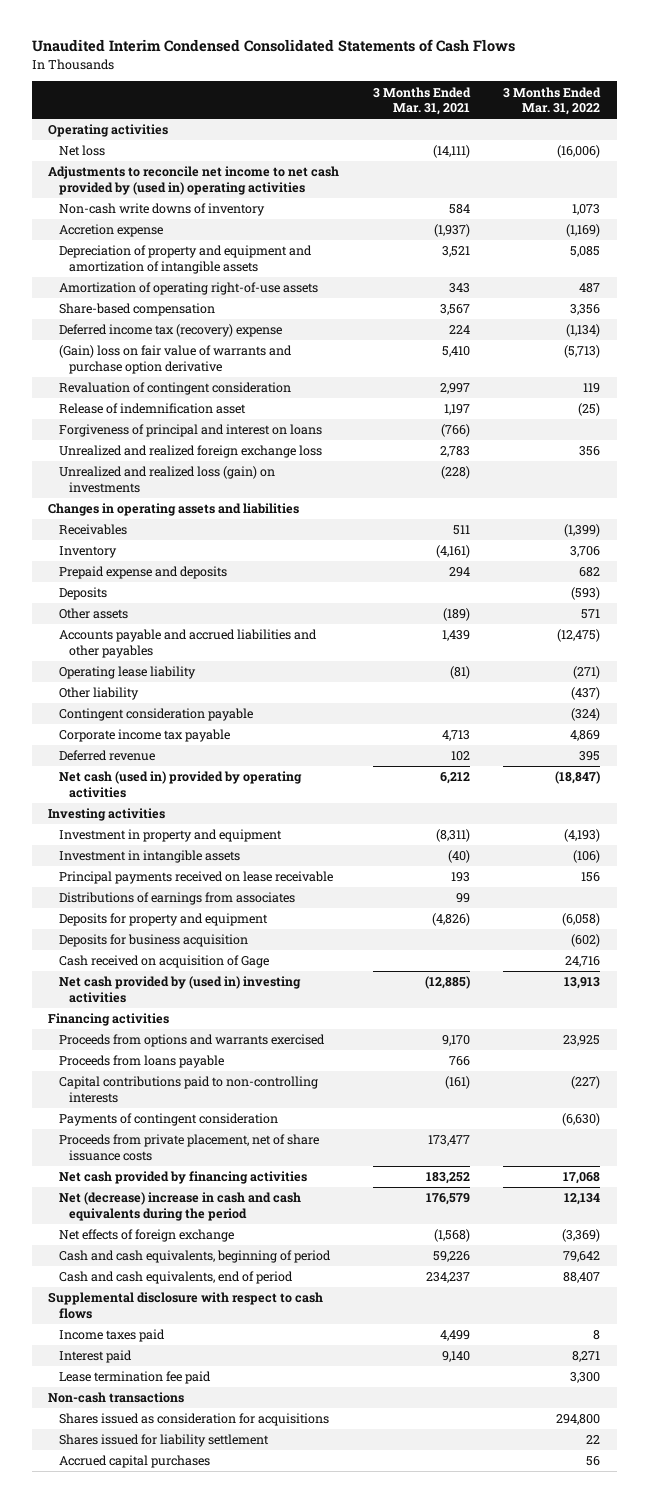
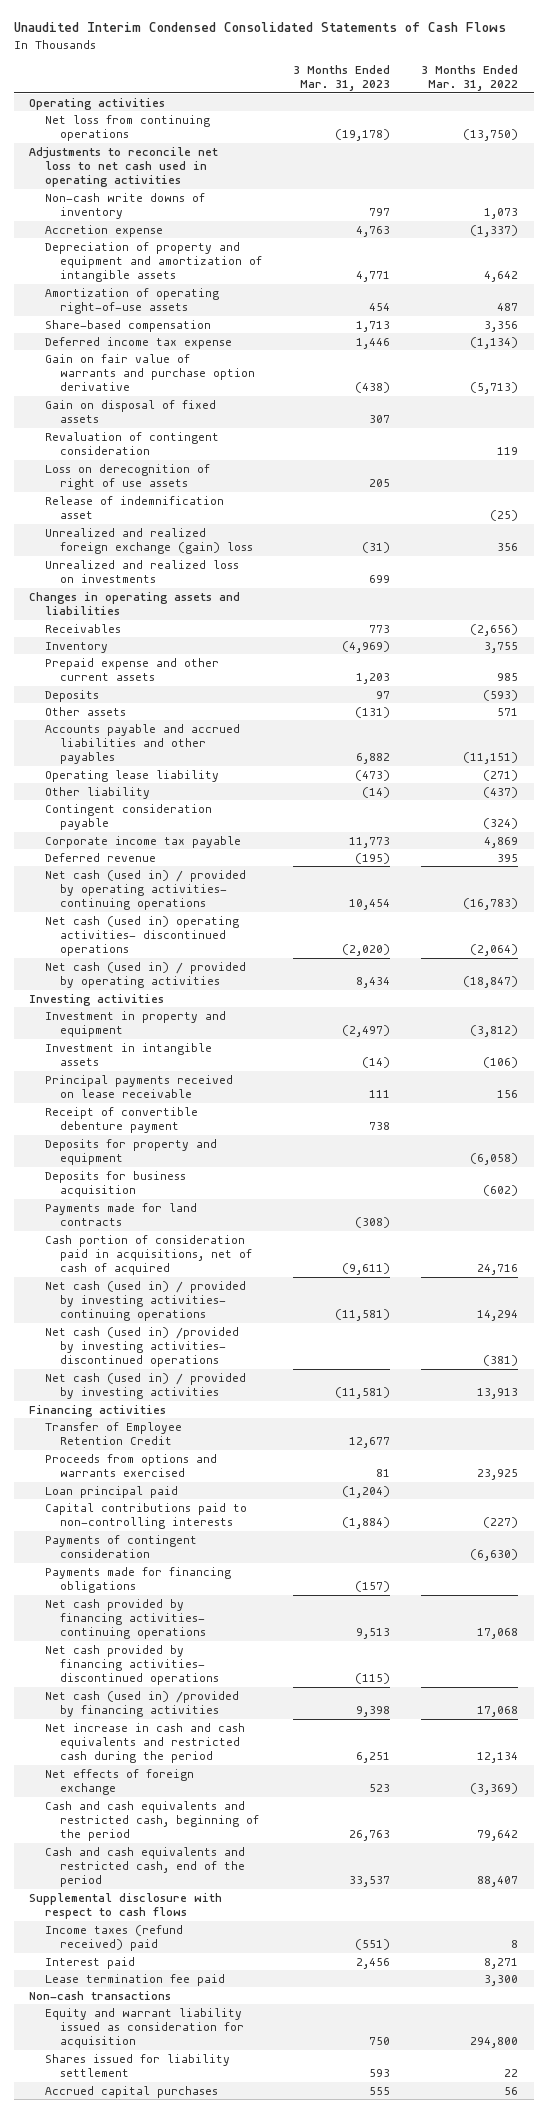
[372,86,471,116] 3 Months Ended Mar. 31, 2021 -> none
none -> [293,64,391,92] 3 Months Ended Mar. 31, 2023
[58,145,105,157] Net loss -> none
none -> [44,114,210,142] Net loss from continuing operations
[48,166,340,195] Adjustments to reconcile net income to net cash provided by (used in) operating activities -> [29,146,219,188] Adjustments to reconcile net loss to net cash used in operating activities
[566,224,601,238] (1,169) -> [470,224,519,237] (1,337)
[570,246,601,258] 5,085 -> [484,271,519,283] 4,642
[58,324,282,338] Deferred income tax (recovery) expense -> [44,336,232,349] Deferred income tax expense
[58,345,292,374] (Gain) loss on fair value of warrants and purchase option derivative -> [44,353,256,392] Gain on fair value of warrants and purchase option derivative
none -> [44,399,216,424] Gain on disposal of fixed assets
none -> [44,463,210,491] Loss on derecognition of right of use assets
[58,424,322,438] Forgiveness of principal and interest on loans -> none
[58,445,322,459] Unrealized and realized foreign exchange loss -> [44,527,254,555] Unrealized and realized foreign exchange (gain) loss
[58,466,275,493] Unrealized and realized loss (gain) on investments -> [44,559,239,584] Unrealized and realized loss on investments
[58,566,227,580] Prepaid expense and deposits -> none
[564,524,601,538] (1,399) -> [470,623,519,636] (2,656)
[570,546,601,558] 3,706 -> [484,641,519,653] 3,755
none -> [44,657,219,682] Prepaid expense and other current assets
[557,629,601,643] (12,475) -> [463,752,519,765] (11,151)
none -> [44,869,246,911] Net cash (used in) / provided by operating activities- continuing operations
none -> [44,915,239,957] Net cash (used in) operating activities- discontinued operations
[58,771,302,798] Net cash (used in) provided by operating activities -> [44,961,246,989] Net cash (used in) / provided by operating activities
[564,829,601,843] (4,193) -> [470,1025,519,1038] (3,812)
[58,892,295,906] Distributions of earnings from associates -> none
none -> [44,1106,198,1134] Receipt of convertible debenture payment
none -> [44,1202,197,1227] Payments made for land contracts
[58,955,269,969] Cash received on acquisition of Gage -> [44,1234,253,1276] Cash portion of consideration paid in acquisitions, net of cash of acquired
none -> [44,1280,246,1322] Net cash (used in) / provided by investing activities- continuing operations
none -> [44,1326,239,1368] Net cash (used in) /provided by investing activities- discontinued operations
[58,976,301,1003] Net cash provided by (used in) investing activities -> [44,1372,246,1400] Net cash (used in) / provided by investing activities
none -> [44,1421,182,1446] Transfer of Employee Retention Credit
[58,1055,224,1069] Proceeds from loans payable -> none
none -> [44,1485,178,1498] Loan principal paid
[58,1134,319,1161] Proceeds from private placement, net of share issuance costs -> none
none -> [44,1566,231,1594] Payments made for financing obligations
none -> [44,1598,207,1640] Net cash provided by financing activities- continuing operations
none -> [44,1644,220,1686] Net cash provided by financing activities- discontinued operations
[58,1171,307,1185] Net cash provided by financing activities -> [44,1690,239,1718] Net cash (used in) /provided by financing activities
[58,1192,301,1221] Net (decrease) increase in cash and cash equivalents during the period -> [44,1722,245,1764] Net increase in cash and cash equivalents and restricted cash during the period
[58,1250,331,1264] Cash and cash equivalents, beginning of period -> [44,1800,260,1842] Cash and cash equivalents and restricted cash, beginning of the period
[58,1271,293,1285] Cash and cash equivalents, end of period -> [44,1846,246,1888] Cash and cash equivalents and restricted cash, end of the period
[58,1329,165,1343] Income taxes paid -> [44,1924,183,1952] Income taxes (refund received) paid
[58,1413,329,1427] Shares issued as consideration for acquisitions -> [44,2007,245,2049] Equity and warrant liability issued as consideration for acquisition

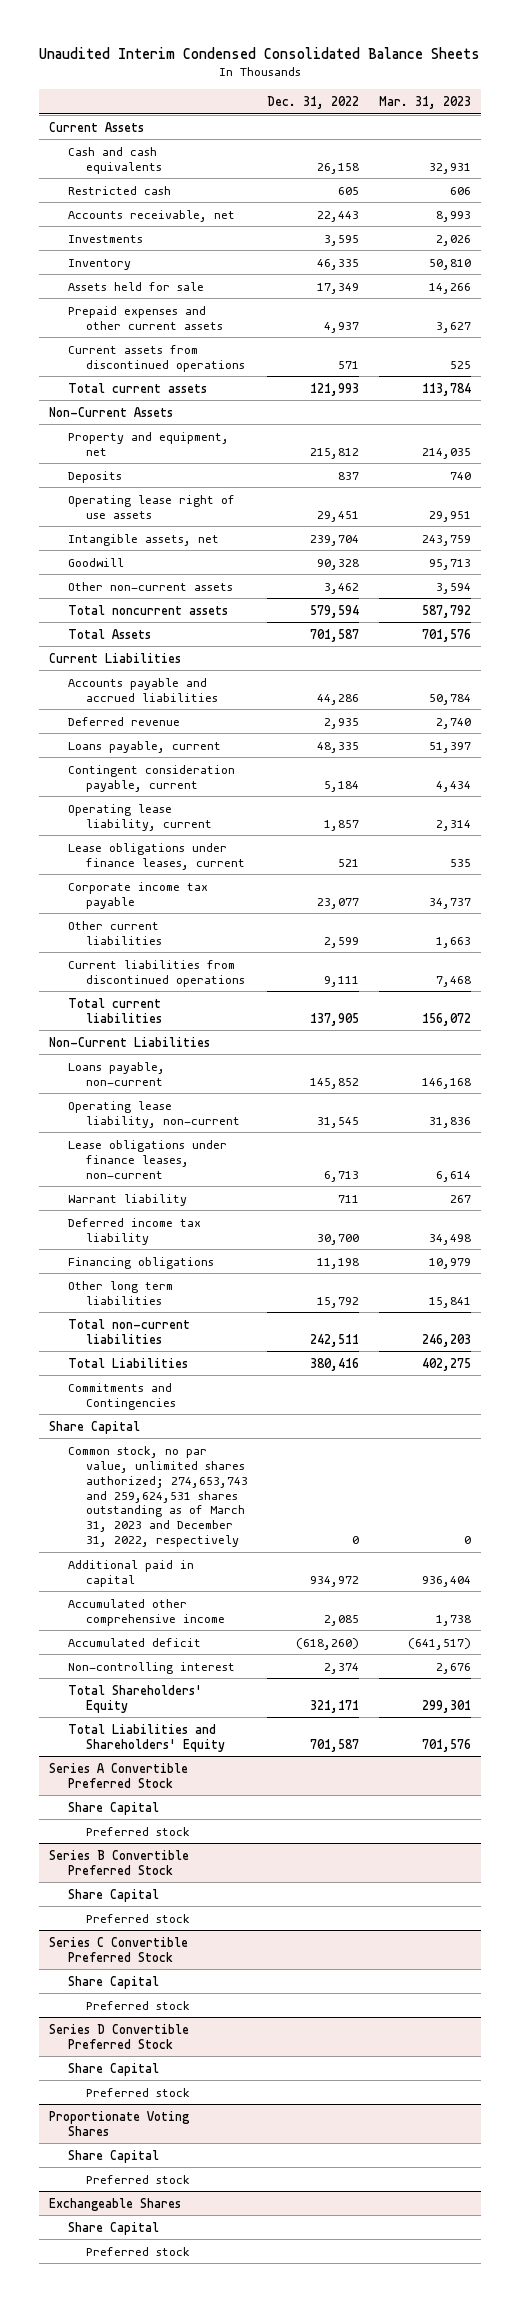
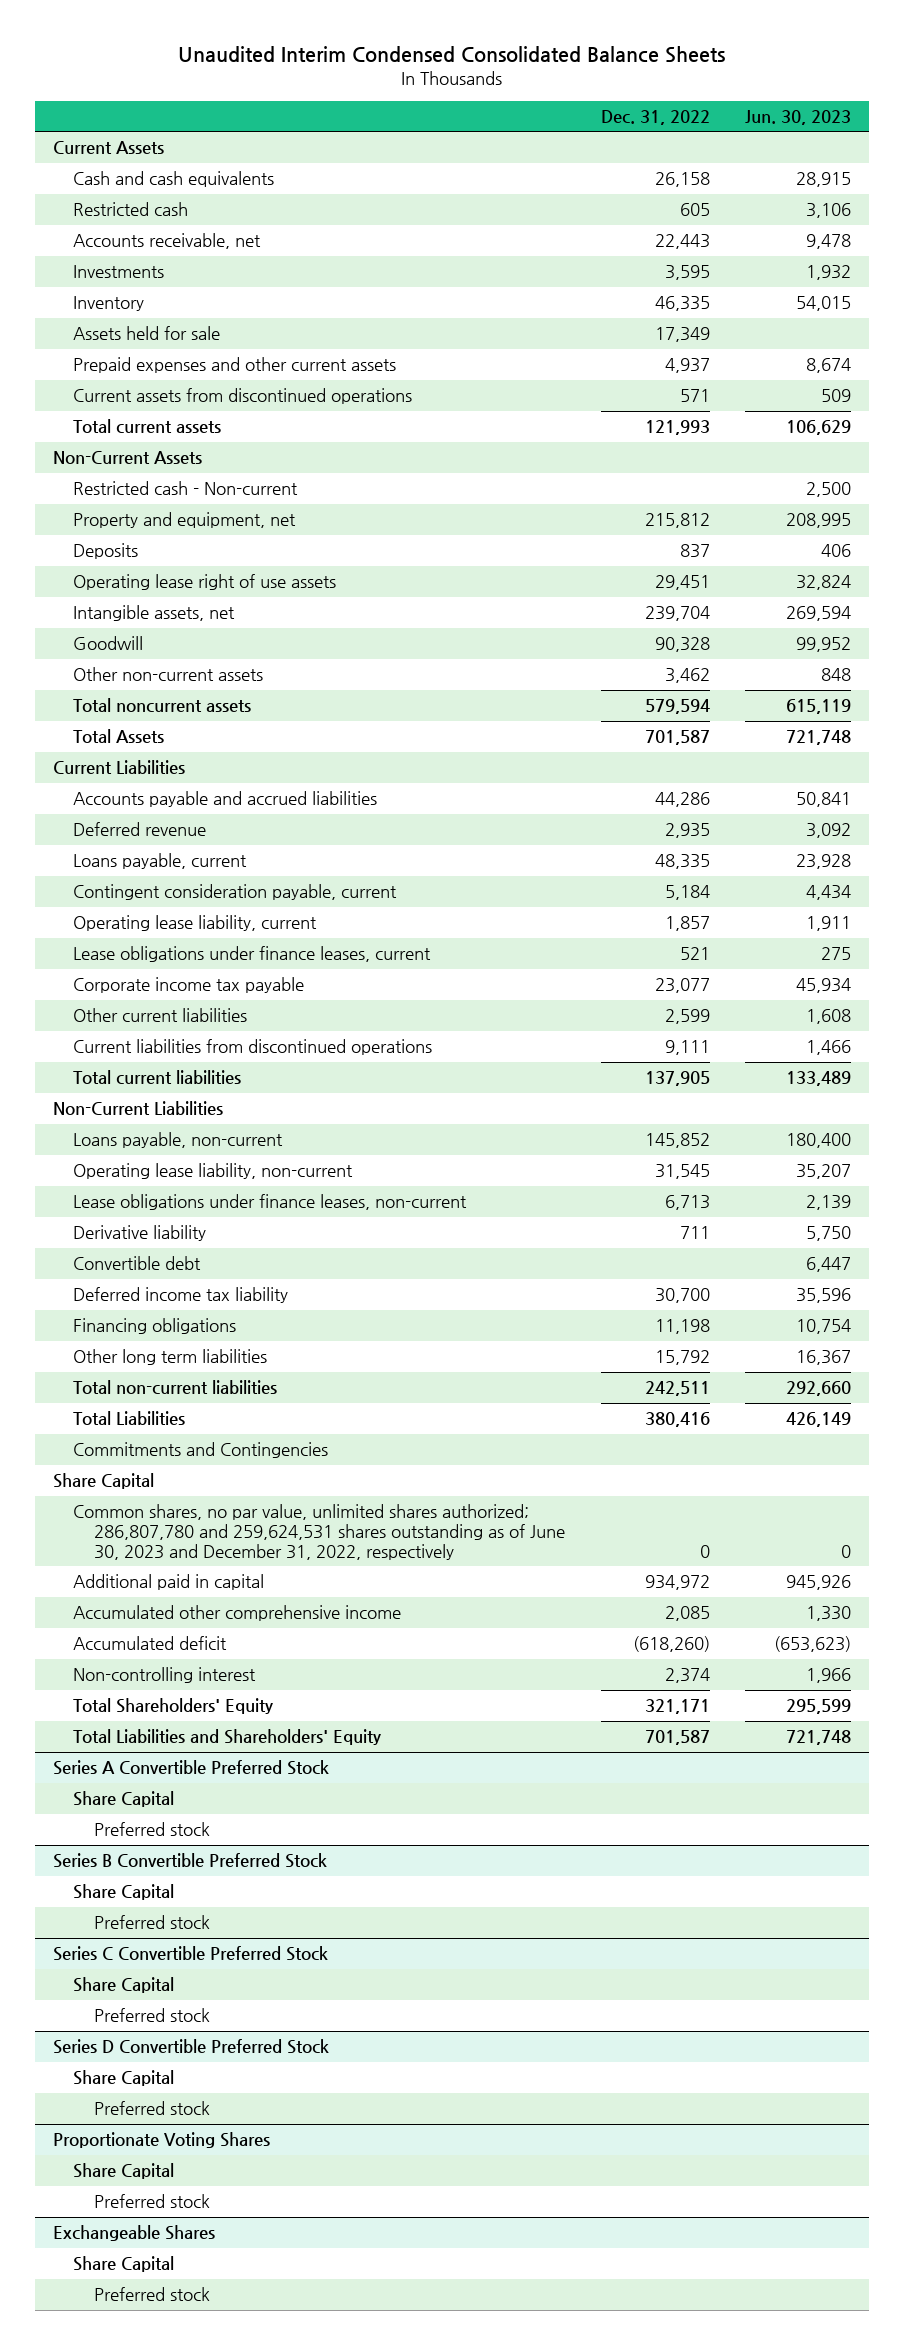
[378,95,471,109] Mar. 31, 2023 -> none
none -> [745,109,852,125] Jun. 30, 2023
none -> [73,481,299,496] Restricted cash - Non-current
[67,1193,187,1206] Warrant liability -> [73,1225,207,1242] Derivative liability
none -> [73,1256,202,1271] Convertible debt
[67,1445,248,1548] Common stock, no par value, unlimited shares authorized; 274,653,743 and 259,624,531 shares outstanding as of March 31, 2023 and December 31, 2022, respectively -> [73,1504,566,1561] Common shares, no par value, unlimited shares authorized; 286,807,780 and 259,624,531 shares outstanding as of June 30, 2023 and December 31, 2022, respectively

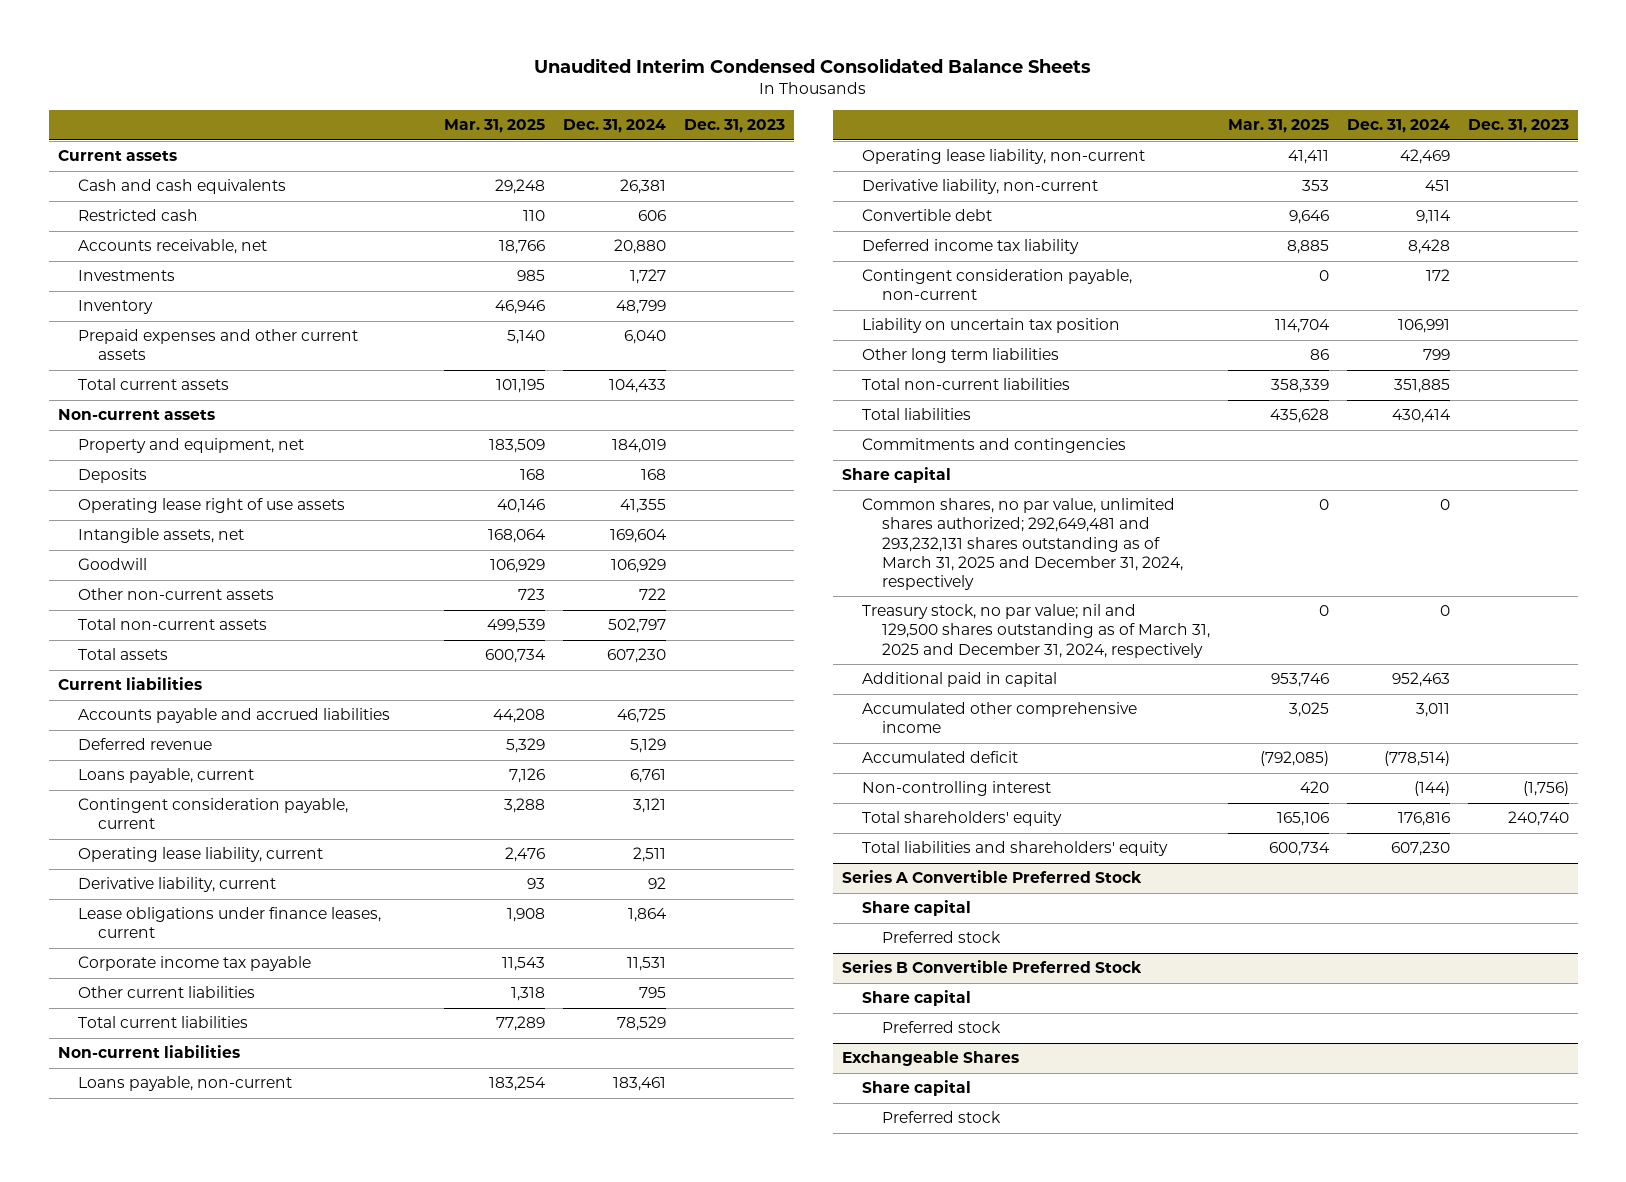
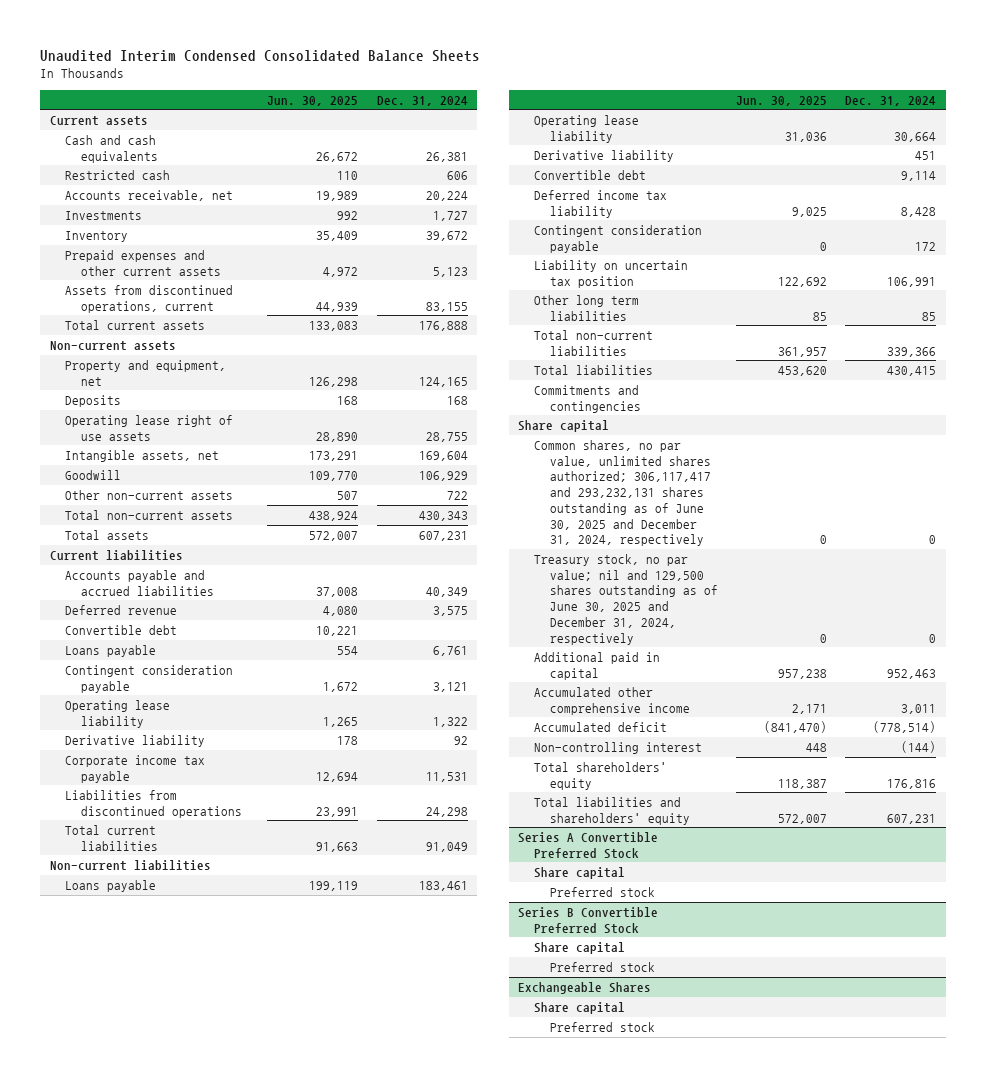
[444,119,546,134] Mar. 31, 2025 -> none
[683,119,785,134] Dec. 31, 2023 -> none
none -> [267,95,359,106] Jun. 30, 2025
[613,239,666,255] 20,880 -> [425,190,468,201] 20,224
[615,300,666,315] 48,799 -> [425,230,468,241] 39,672
[623,330,666,345] 6,040 -> [432,266,468,277] 5,123
none -> [65,284,234,313] Assets from discontinued operations, current
[608,379,666,394] 104,433 -> [418,320,468,331] 176,888
[611,439,666,454] 184,019 -> [418,376,468,387] 124,165
[619,499,666,514] 41,355 -> [425,431,468,442] 28,755
[607,618,666,634] 502,797 -> [418,510,468,521] 430,343
[606,648,666,664] 607,230 -> [418,530,468,541] 607,231
[78,907,382,939] Lease obligations under finance leases, current -> none
[616,708,666,724] 46,725 -> [425,586,468,597] 40,349
[629,738,666,754] 5,129 -> [432,605,468,616] 3,575
none -> [65,624,178,635] Convertible debt
[78,768,255,784] Loans payable, current -> [65,644,157,657] Loans payable
[78,798,349,830] Contingent consideration payable, current -> [65,664,234,693] Contingent consideration payable
[78,847,324,863] Operating lease liability, current -> [65,699,171,728] Operating lease liability
[632,847,666,863] 2,511 -> [432,716,468,727] 1,322
[78,877,277,893] Derivative liability, current -> [65,734,206,747] Derivative liability
[78,986,256,999] Other current liabilities -> none
none -> [65,789,243,818] Liabilities from discontinued operations
[616,1016,666,1032] 78,529 -> [425,841,468,852] 91,049
[78,1076,293,1092] Loans payable, non-current -> [65,879,157,892] Loans payable
[862,149,1146,165] Operating lease liability, non-current -> [533,114,639,143] Operating lease liability
[1399,149,1450,165] 42,469 -> [894,131,937,142] 30,664
[862,179,1099,195] Derivative liability, non-current -> [533,149,674,162] Derivative liability
[862,269,1133,301] Contingent consideration payable, non-current -> [533,224,702,253] Contingent consideration payable
[1422,349,1450,361] 799 -> [922,311,937,321] 85
[1393,379,1450,394] 351,885 -> [887,346,937,357] 339,366
[1391,409,1451,424] 430,414 -> [887,365,937,376] 430,415
[862,498,1184,590] Common shares, no par value, unlimited shares authorized; 292,649,481 and 293,232,131 shares outstanding as of March 31, 2025 and December 31, 2024, respectively -> [533,439,711,547] Common shares, no par value, unlimited shares authorized; 306,117,417 and 293,232,131 shares outstanding as of June 30, 2025 and December 31, 2024, respectively
[862,604,1211,658] Treasury stock, no par value; nil and 129,500 shares outstanding as of March 31, 2025 and December 31, 2024, respectively -> [533,553,718,645] Treasury stock, no par value; nil and 129,500 shares outstanding as of June 30, 2025 and December 31, 2024, respectively
[1390,841,1450,857] 607,230 -> [887,813,937,824] 607,231

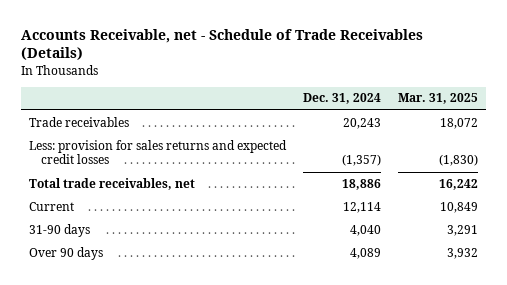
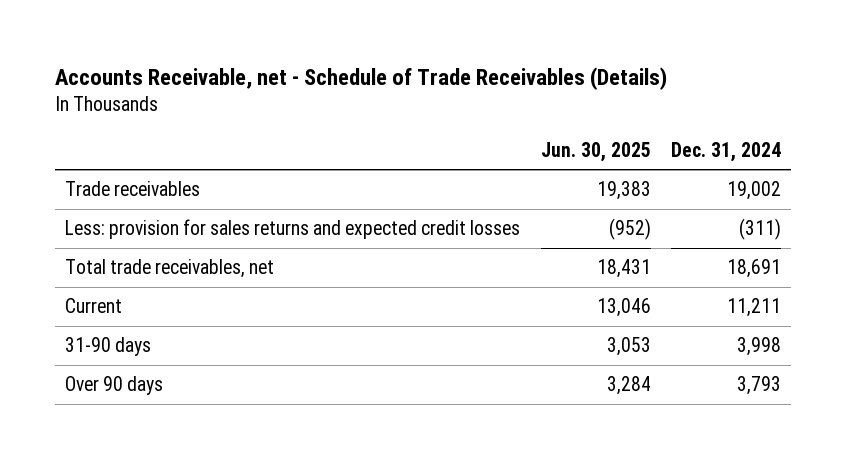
[397,93,478,105] Mar. 31, 2025 -> none
none -> [540,141,651,162] Jun. 30, 2025
[343,117,382,129] 20,243 -> [727,181,782,201] 19,002
[342,154,382,167] (1,357) -> [739,218,782,241] (311)
[342,178,382,190] 18,886 -> [727,259,782,279] 18,691
[343,201,382,213] 12,114 -> [727,298,782,318] 11,211
[350,224,382,236] 4,040 -> [737,337,782,357] 3,998
[350,247,382,259] 4,089 -> [737,376,782,396] 3,793

